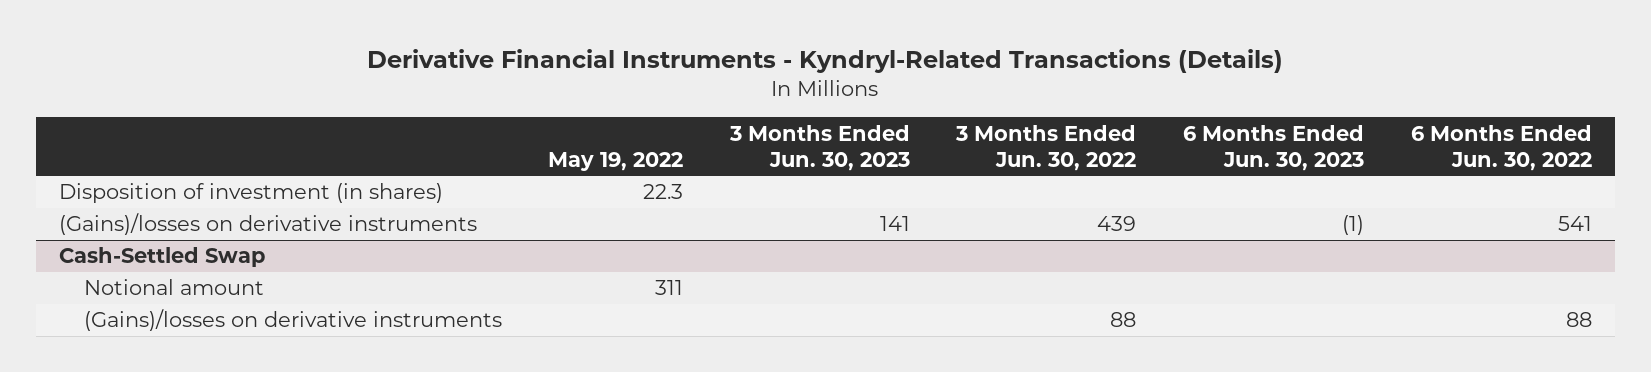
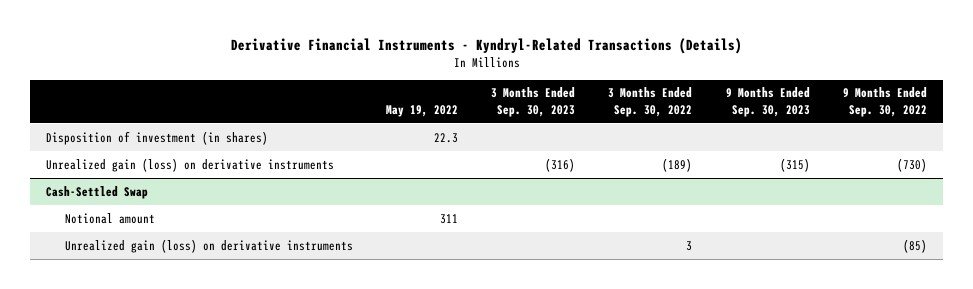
[728,124,910,171] 3 Months Ended Jun. 30, 2023 -> none
[955,124,1137,171] 3 Months Ended Jun. 30, 2022 -> none
[1182,124,1364,171] 6 Months Ended Jun. 30, 2023 -> none
[1410,124,1592,171] 6 Months Ended Jun. 30, 2022 -> none
none -> [491,87,576,117] 3 Months Ended Sep. 30, 2023
none -> [608,87,693,117] 3 Months Ended Sep. 30, 2022
none -> [725,87,810,117] 9 Months Ended Sep. 30, 2023
none -> [842,87,927,117] 9 Months Ended Sep. 30, 2022
[59,213,478,236] (Gains)/losses on derivative instruments -> [46,157,335,172] Unrealized gain (loss) on derivative instruments
[83,309,502,332] (Gains)/losses on derivative instruments -> [64,238,353,253] Unrealized gain (loss) on derivative instruments

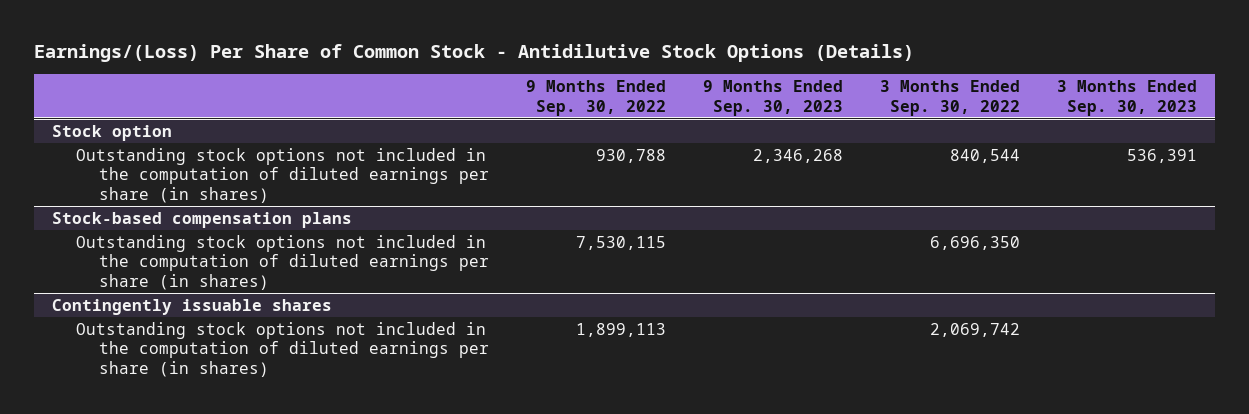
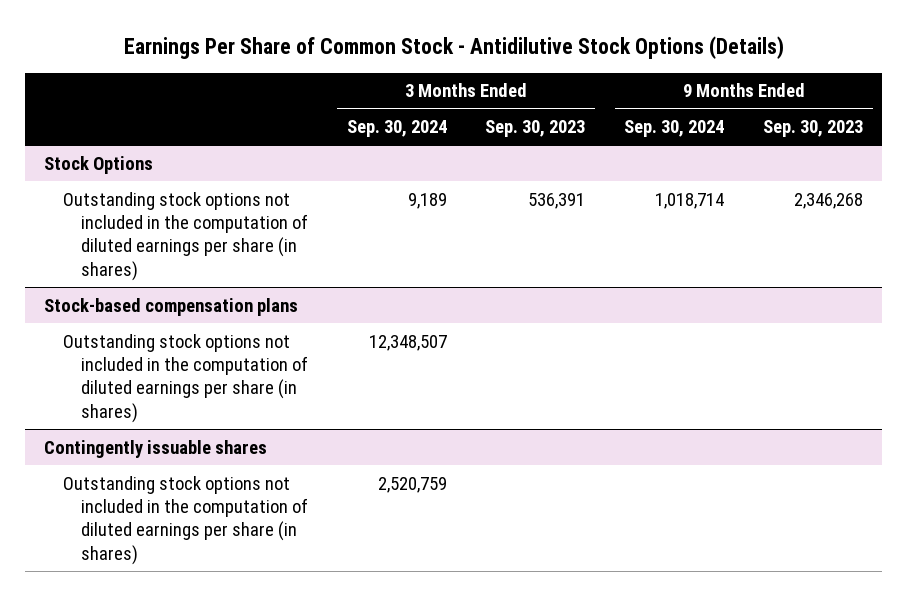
[33,44,914,63] Earnings/(Loss) Per Share of Common Stock - Antidilutive Stock Options (Details) -> [123,36,784,60] Earnings Per Share of Common Stock - Antidilutive Stock Options (Details)
[526,79,667,116] 9 Months Ended Sep. 30, 2022 -> none
[879,79,1020,116] 3 Months Ended Sep. 30, 2022 -> none
none -> [346,120,447,138] Sep. 30, 2024
none -> [624,120,725,138] Sep. 30, 2024
[52,124,173,141] Stock option -> [44,155,154,174] Stock Options

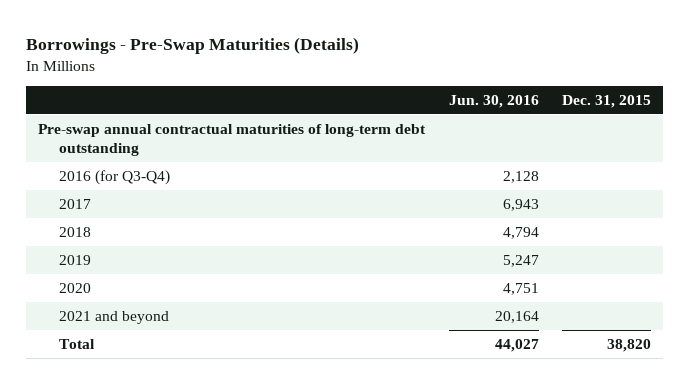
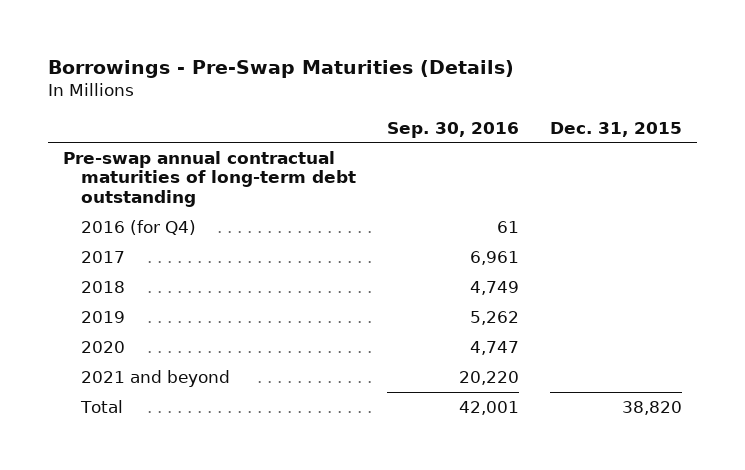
[448,94,539,108] Jun. 30, 2016 -> none
none -> [387,121,520,138] Sep. 30, 2016
[59,169,171,185] 2016 (for Q3-Q4) -> [81,219,197,235] 2016 (for Q4)

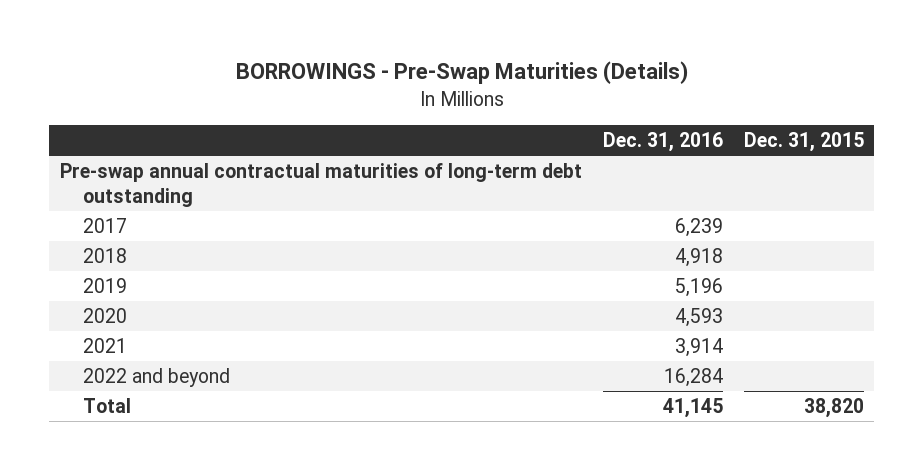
[47,59,514,78] Borrowings - Pre-Swap Maturities (Details) -> [235,61,688,85] BORROWINGS - Pre-Swap Maturities (Details)
[387,121,520,138] Sep. 30, 2016 -> none
none -> [602,131,723,152] Dec. 31, 2016
[81,219,197,235] 2016 (for Q4) -> none
none -> [82,338,127,354] 2021
[81,369,231,387] 2021 and beyond -> [82,368,230,388] 2022 and beyond

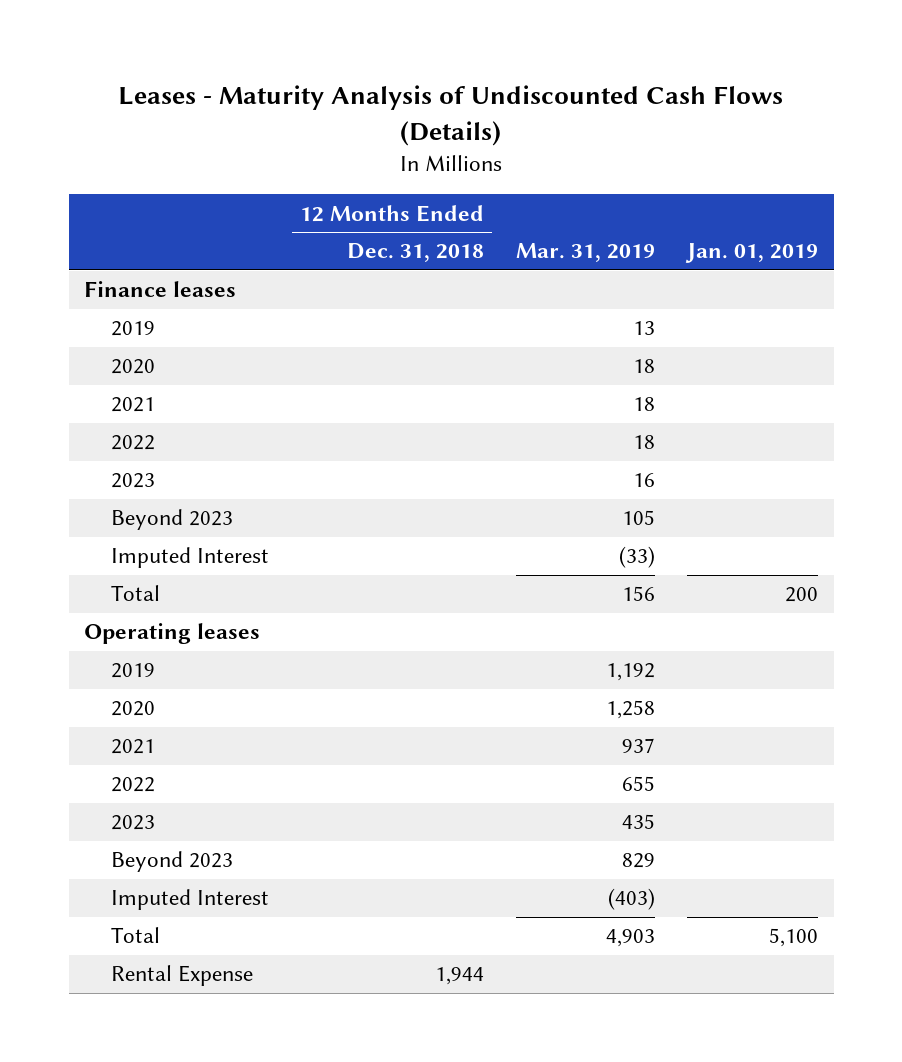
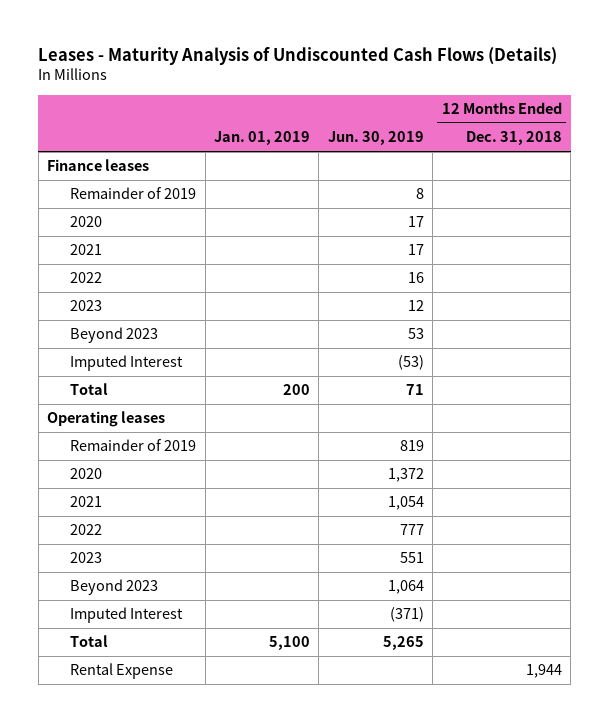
[516,243,656,263] Mar. 31, 2019 -> none
none -> [327,131,424,146] Jun. 30, 2019
[110,321,155,337] 2019 -> [70,187,197,200] Remainder of 2019
[110,663,155,679] 2019 -> [70,439,197,452] Remainder of 2019

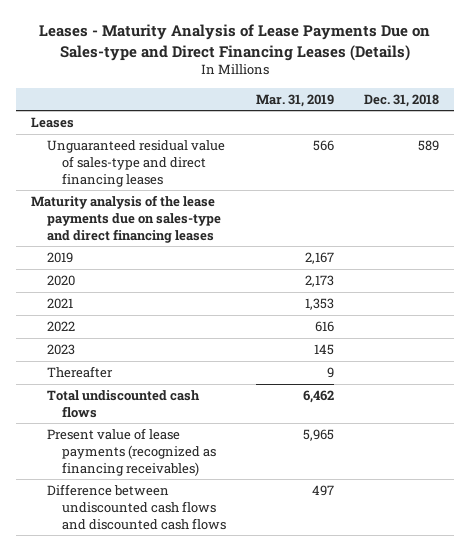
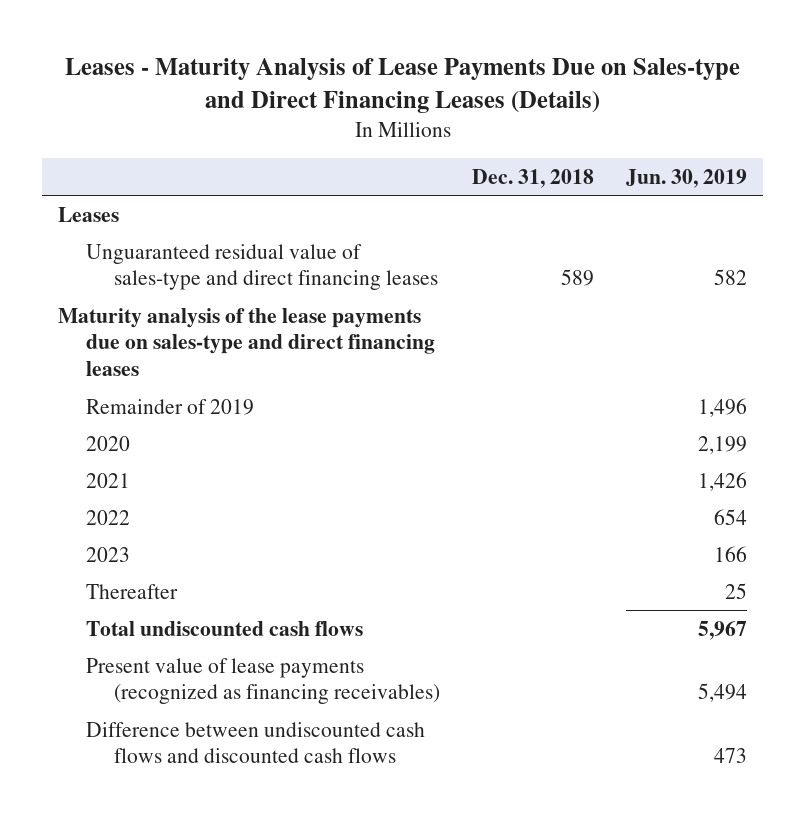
[256,93,335,107] Mar. 31, 2019 -> none
none -> [625,168,747,188] Jun. 30, 2019
[46,252,73,264] 2019 -> [86,398,255,415] Remainder of 2019

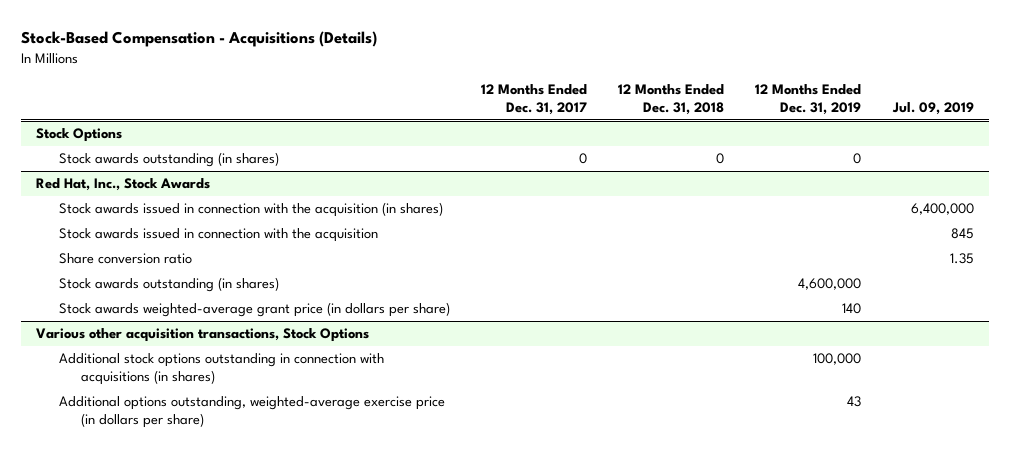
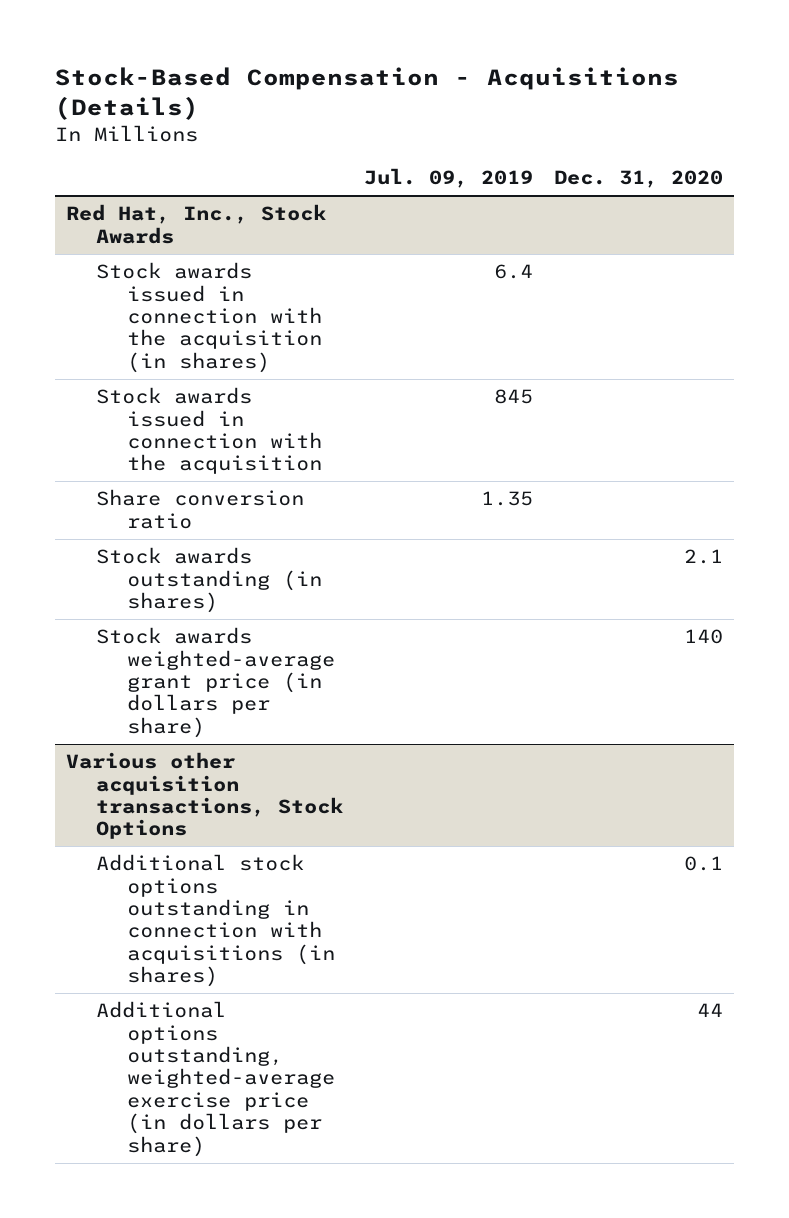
[481,84,588,115] 12 Months Ended Dec. 31, 2017 -> none
[618,84,725,115] 12 Months Ended Dec. 31, 2018 -> none
[755,84,862,115] 12 Months Ended Dec. 31, 2019 -> none
none -> [554,170,724,189] Dec. 31, 2020
[36,128,123,143] Stock Options -> none
[58,152,279,168] Stock awards outstanding (in shares) -> none
[910,203,974,216] 6,400,000 -> [494,264,534,280] 6.4

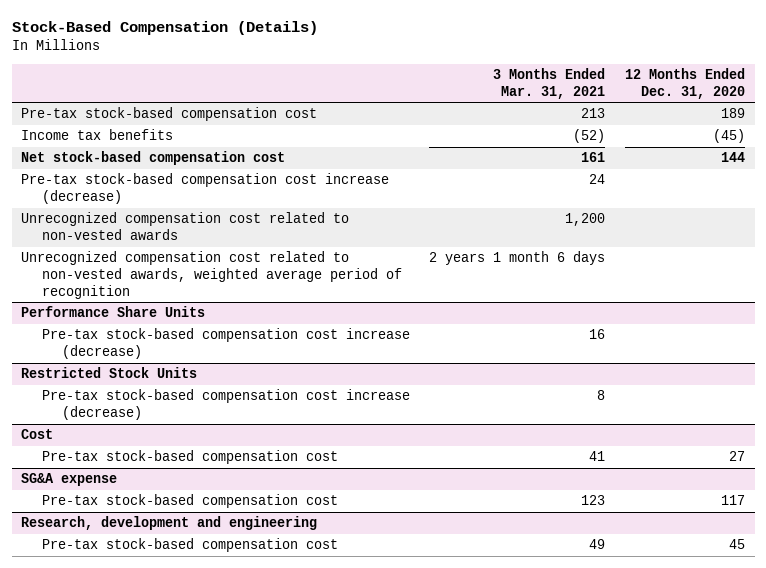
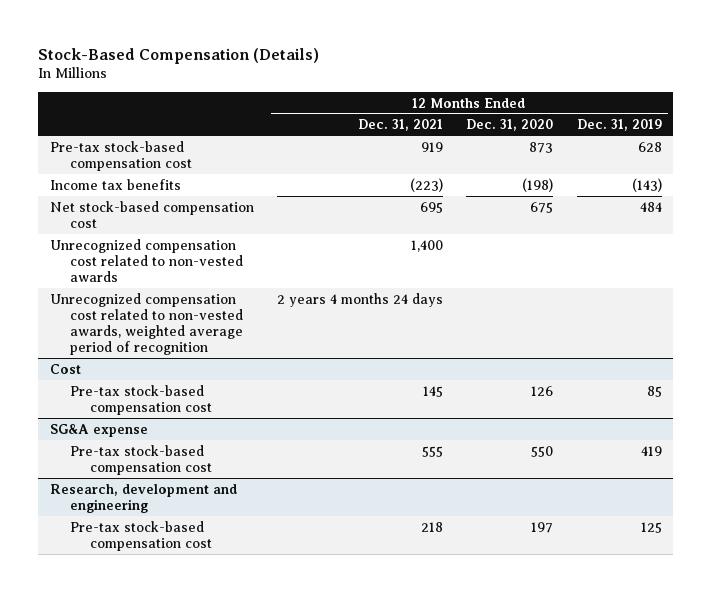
[493,68,606,99] 3 Months Ended Mar. 31, 2021 -> none
none -> [358,119,444,132] Dec. 31, 2021
none -> [576,119,662,132] Dec. 31, 2019
[21,173,390,205] Pre-tax stock-based compensation cost increase (decrease) -> none
[720,108,745,119] 189 -> [529,141,554,153] 873
[712,129,745,144] (45) -> [522,177,554,192] (198)
[720,152,745,163] 144 -> [530,201,554,213] 675
[21,306,206,318] Performance Share Units -> none
[41,328,410,360] Pre-tax stock-based compensation cost increase (decrease) -> none
[21,367,198,379] Restricted Stock Units -> none
[41,389,410,421] Pre-tax stock-based compensation cost increase (decrease) -> none
[728,451,745,462] 27 -> [531,385,554,396] 126
[720,495,745,506] 117 -> [531,445,554,457] 550
[728,539,745,550] 45 -> [531,521,554,533] 197

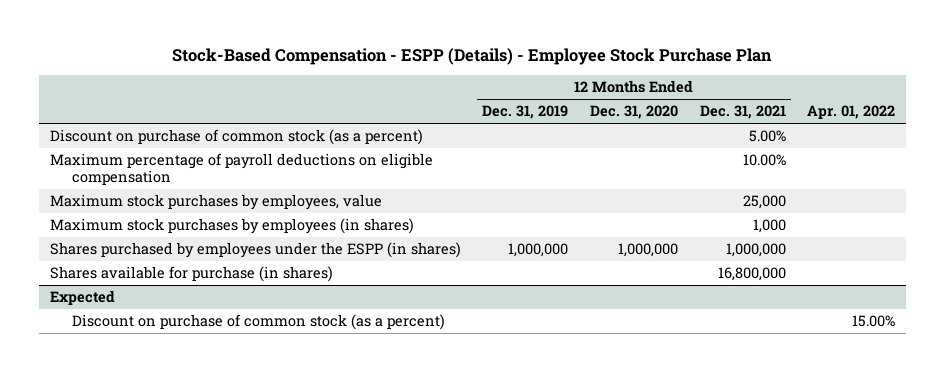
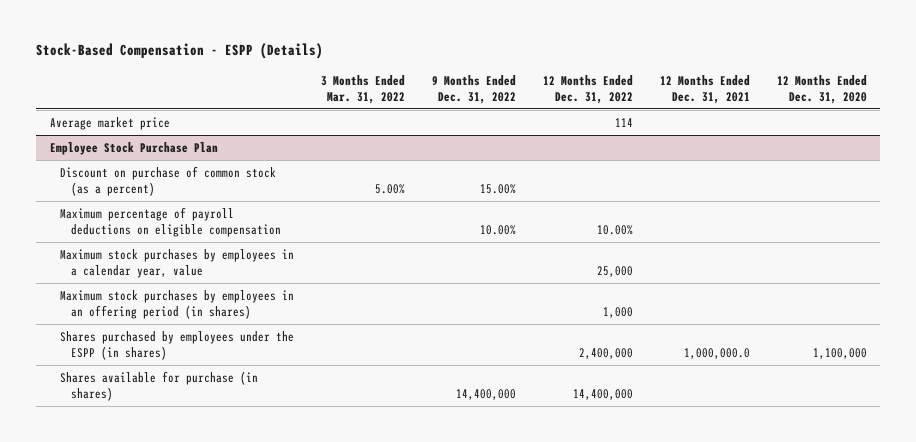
[172,48,773,66] Stock-Based Compensation - ESPP (Details) - Employee Stock Purchase Plan -> [36,43,324,60] Stock-Based Compensation - ESPP (Details)
[482,105,569,120] Dec. 31, 2019 -> none
[807,105,896,120] Apr. 01, 2022 -> none
none -> [321,74,406,104] 3 Months Ended Mar. 31, 2022
none -> [432,74,517,104] 9 Months Ended Dec. 31, 2022
none -> [543,74,634,104] 12 Months Ended Dec. 31, 2022
[49,129,423,146] Discount on purchase of common stock (as a percent) -> none
[49,153,433,185] Maximum percentage of payroll deductions on eligible compensation -> none
[49,194,382,211] Maximum stock purchases by employees, value -> none
[49,218,414,235] Maximum stock purchases by employees (in shares) -> none
[49,242,461,259] Shares purchased by employees under the ESPP (in shares) -> none
[49,266,333,283] Shares available for purchase (in shares) -> none
none -> [49,116,170,130] Average market price
[49,290,115,306] Expected -> [49,141,218,155] Employee Stock Purchase Plan
none -> [60,206,282,237] Maximum percentage of payroll deductions on eligible compensation
none -> [60,248,295,278] Maximum stock purchases by employees in a calendar year, value
none -> [60,289,295,319] Maximum stock purchases by employees in an offering period (in shares)
none -> [60,330,295,360] Shares purchased by employees under the ESPP (in shares)
none -> [60,370,259,401] Shares available for purchase (in shares)

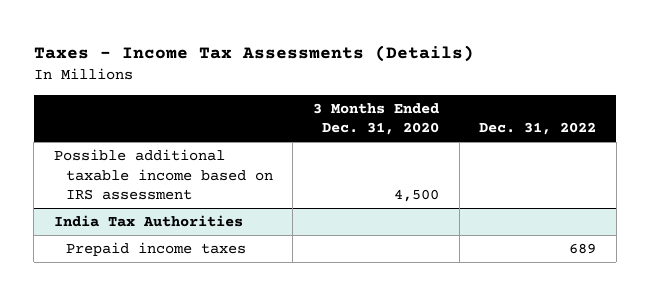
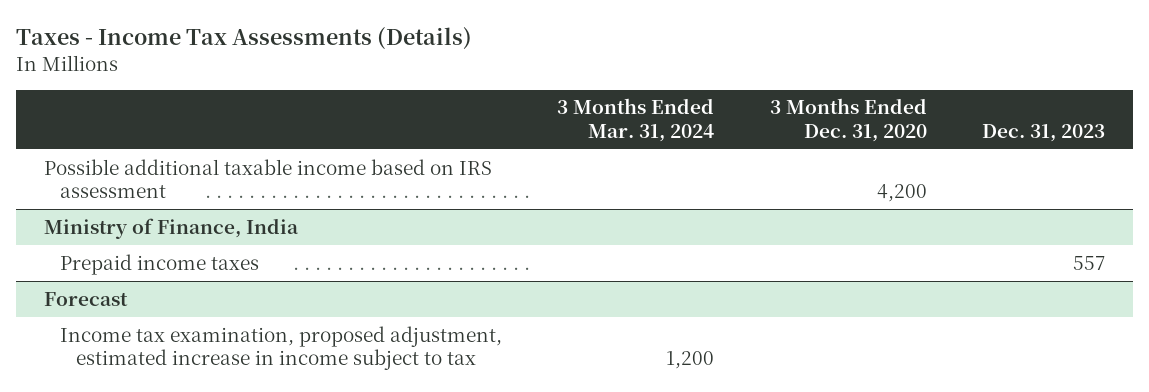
[479,122,597,136] Dec. 31, 2022 -> none
none -> [557,98,715,142] 3 Months Ended Mar. 31, 2024
none -> [981,123,1105,142] Dec. 31, 2023
[393,189,439,203] 4,500 -> [876,184,927,203] 4,200
[53,215,243,228] India Tax Authorities -> [43,217,299,239] Ministry of Finance, India
none -> [43,291,128,306] Forecast
none -> [59,325,502,371] Income tax examination, proposed adjustment, estimated increase in income subject to tax

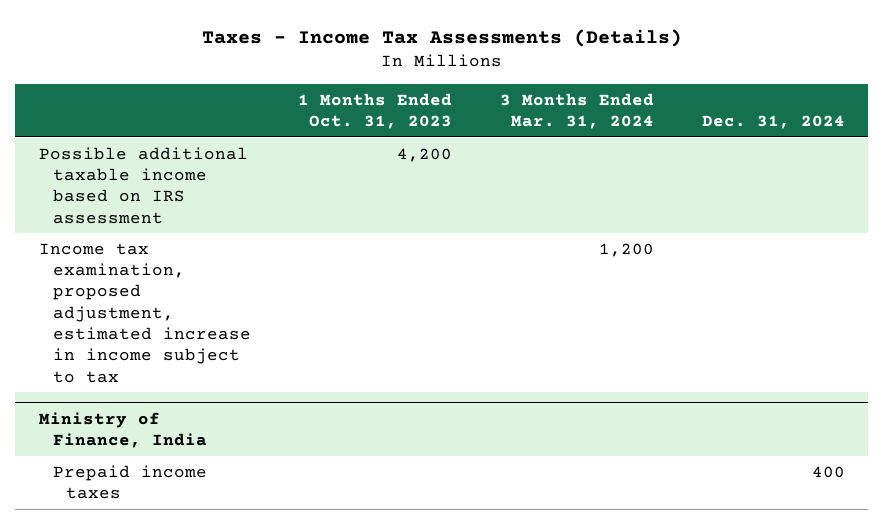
[769,98,927,142] 3 Months Ended Dec. 31, 2020 -> none
[981,123,1105,142] Dec. 31, 2023 -> none
none -> [298,92,453,130] 1 Months Ended Oct. 31, 2023
none -> [701,115,845,130] Dec. 31, 2024
none -> [39,242,251,383] Income tax examination, proposed adjustment, estimated increase in income subject to tax
[43,291,128,306] Forecast -> none
[59,325,502,371] Income tax examination, proposed adjustment, estimated increase in income subject to tax -> none

